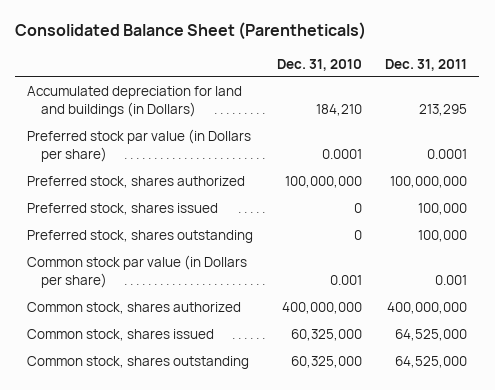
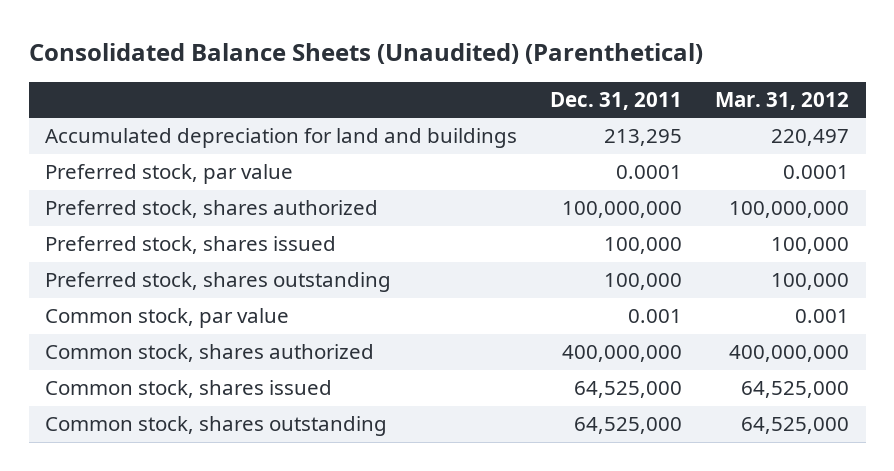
[15,22,367,41] Consolidated Balance Sheet (Parentheticals) -> [28,42,703,64] Consolidated Balance Sheets (Unaudited) (Parenthetical)
[276,58,362,71] Dec. 31, 2010 -> none
none -> [715,91,850,110] Mar. 31, 2012
[27,86,243,118] Accumulated depreciation for land and buildings (in Dollars) -> [45,128,518,149] Accumulated depreciation for land and buildings
[27,129,252,163] Preferred stock par value (in Dollars per share) -> [45,164,294,185] Preferred stock, par value
[27,255,248,289] Common stock par value (in Dollars per share) -> [45,308,290,329] Common stock, par value

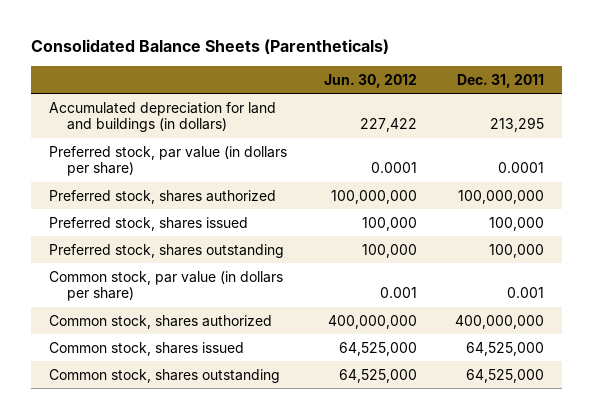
[28,42,703,64] Consolidated Balance Sheets (Unaudited) (Parenthetical) -> [30,39,389,55] Consolidated Balance Sheets (Parentheticals)
[715,91,850,110] Mar. 31, 2012 -> none
none -> [324,73,418,88] Jun. 30, 2012
[45,128,518,149] Accumulated depreciation for land and buildings -> [49,101,277,133] Accumulated depreciation for land and buildings (in dollars)
[45,164,294,185] Preferred stock, par value -> [49,145,288,177] Preferred stock, par value (in dollars per share)
[45,308,290,329] Common stock, par value -> [49,270,284,302] Common stock, par value (in dollars per share)

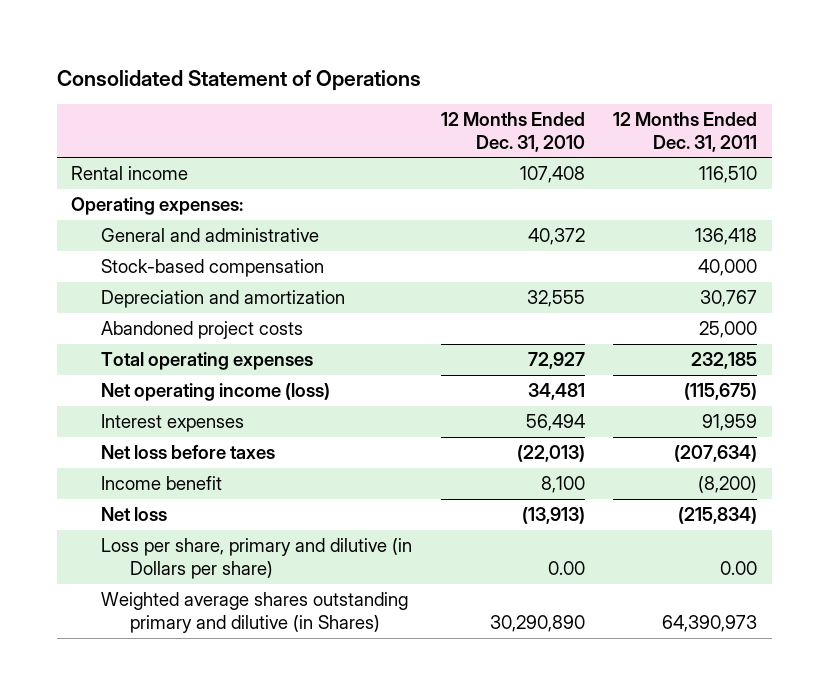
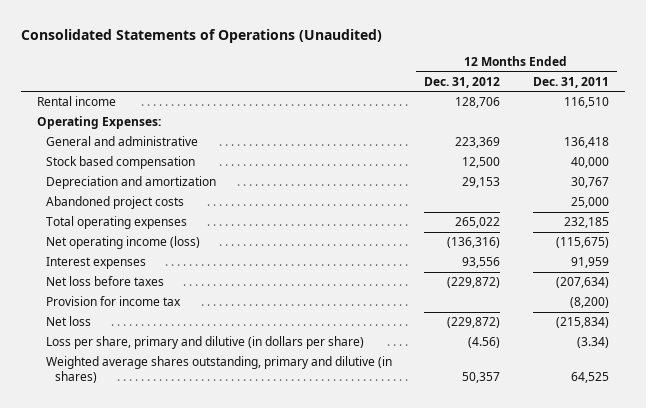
[57,69,422,91] Consolidated Statement of Operations -> [21,28,383,43] Consolidated Statements of Operations (Unaudited)
[440,111,585,152] 12 Months Ended Dec. 31, 2010 -> none
none -> [424,76,501,88] Dec. 31, 2012
[71,197,244,216] Operating expenses: -> [37,116,162,130] Operating Expenses:
[100,259,324,278] Stock-based compensation -> [45,156,195,170] Stock based compensation
[100,476,222,491] Income benefit -> [45,296,181,307] Provision for income tax
[100,538,412,579] Loss per share, primary and dilutive (in Dollars per share) -> [45,336,364,350] Loss per share, primary and dilutive (in dollars per share)
[720,560,758,575] 0.00 -> [576,337,609,349] (3.34)
[100,592,408,633] Weighted average shares outstanding primary and dilutive (in Shares) -> [45,356,392,384] Weighted average shares outstanding, primary and dilutive (in shares)
[662,614,758,632] 64,390,973 -> [570,372,609,384] 64,525

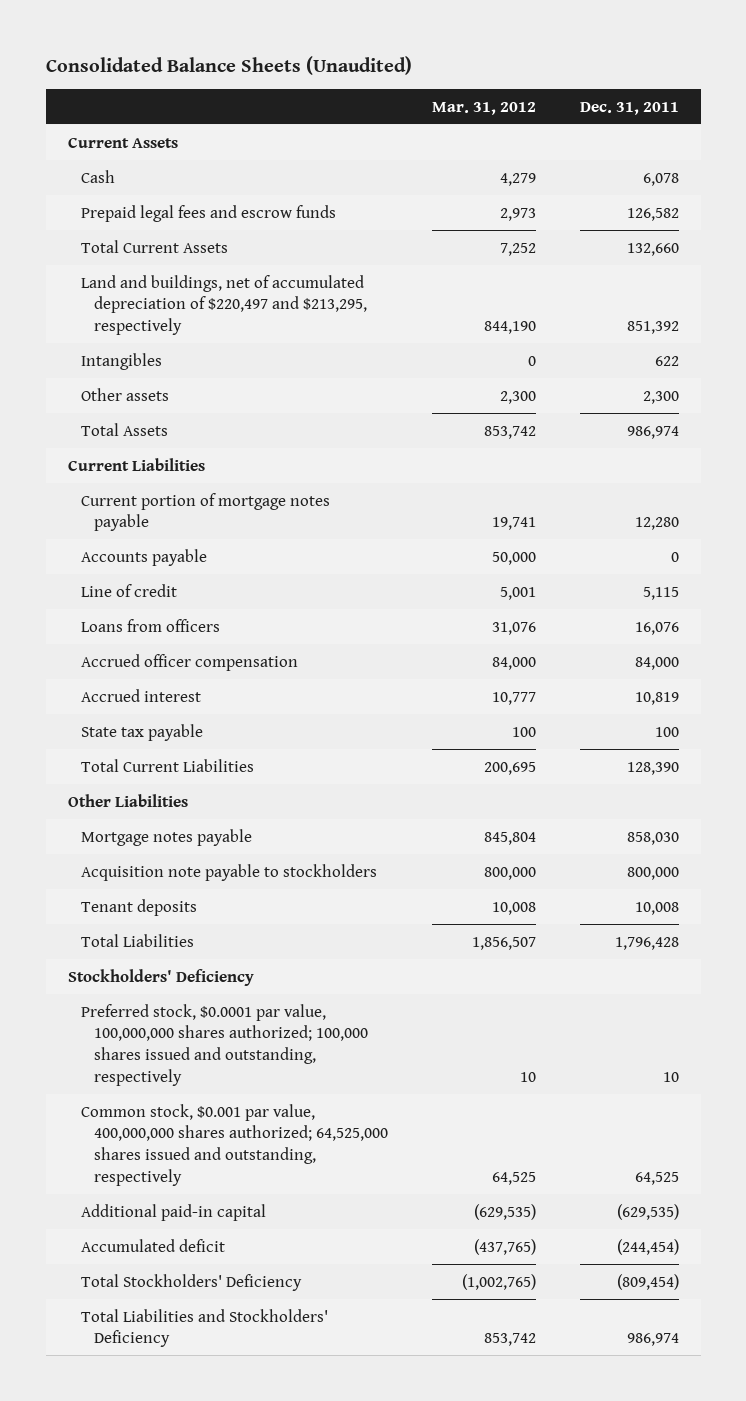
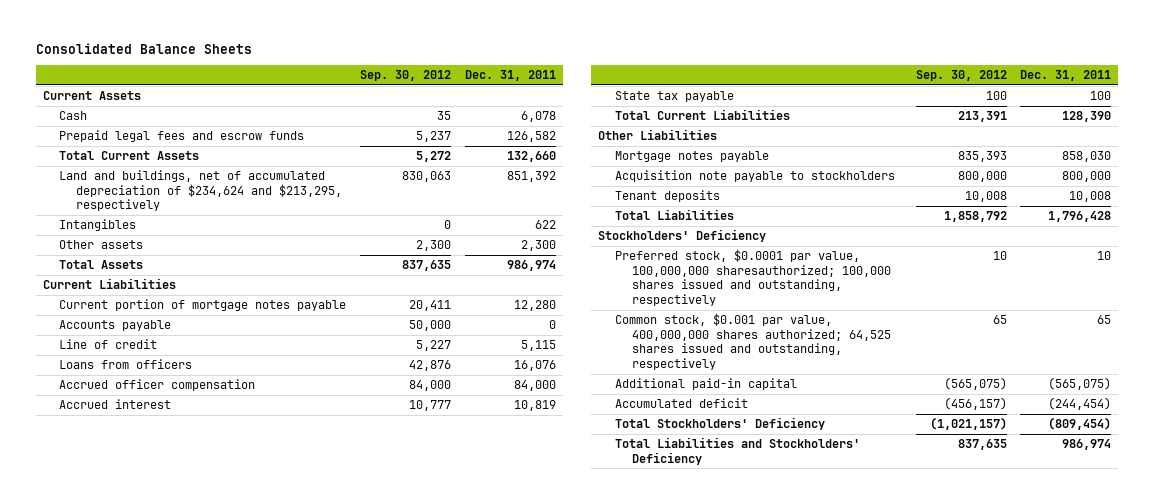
[45,55,412,75] Consolidated Balance Sheets (Unaudited) -> [35,42,252,54] Consolidated Balance Sheets
[432,101,537,115] Mar. 31, 2012 -> none
none -> [359,70,451,82] Sep. 30, 2012
[80,274,368,336] Land and buildings, net of accumulated depreciation of $220,497 and $213,295, respectively -> [59,170,342,212] Land and buildings, net of accumulated depreciation of $234,624 and $213,295, respectively
[80,1003,369,1087] Preferred stock, $0.0001 par value, 100,000,000 shares authorized; 100,000 shares issued and outstanding, respectively -> [614,249,891,307] Preferred stock, $0.0001 par value, 100,000,000 sharesauthorized; 100,000 shares issued and outstanding, respectively
[80,1103,389,1187] Common stock, $0.001 par value, 400,000,000 shares authorized; 64,525,000 shares issued and outstanding, respectively -> [614,313,891,371] Common stock, $0.001 par value, 400,000,000 shares authorized; 64,525 shares issued and outstanding, respectively
[634,1172,679,1186] 64,525 -> [1097,315,1112,325] 65
[616,1203,679,1220] (629,535) -> [1048,377,1112,391] (565,075)

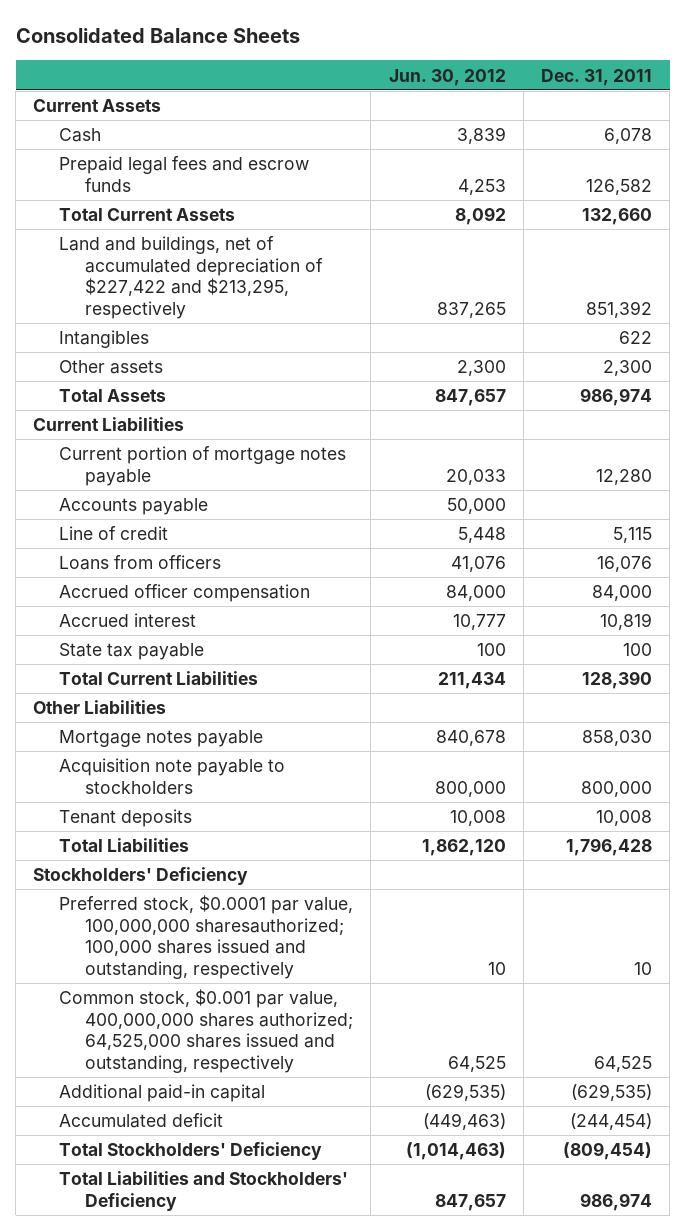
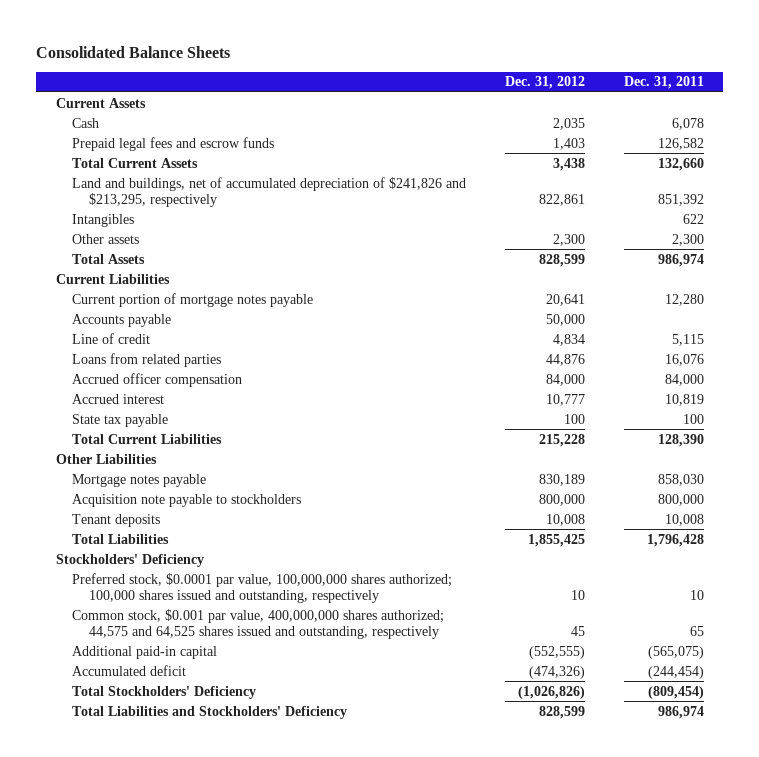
[388,68,506,86] Jun. 30, 2012 -> none
none -> [505,76,586,90] Dec. 31, 2012
[59,236,323,319] Land and buildings, net of accumulated depreciation of $227,422 and $213,295, respectively -> [72,176,467,207] Land and buildings, net of accumulated depreciation of $241,826 and $213,295, respectively
[59,555,222,571] Loans from officers -> [72,352,222,367] Loans from related parties
[59,895,354,979] Preferred stock, $0.0001 par value, 100,000,000 sharesauthorized; 100,000 shares issued and outstanding, respectively -> [72,572,453,603] Preferred stock, $0.0001 par value, 100,000,000 shares authorized; 100,000 shares issued and outstanding, respectively
[59,989,353,1073] Common stock, $0.001 par value, 400,000,000 shares authorized; 64,525,000 shares issued and outstanding, respectively -> [72,608,445,639] Common stock, $0.001 par value, 400,000,000 shares authorized; 44,575 and 64,525 shares issued and outstanding, respectively
[593,1055,652,1072] 64,525 -> [689,625,704,636] 65
[570,1084,652,1102] (629,535) -> [647,645,704,659] (565,075)

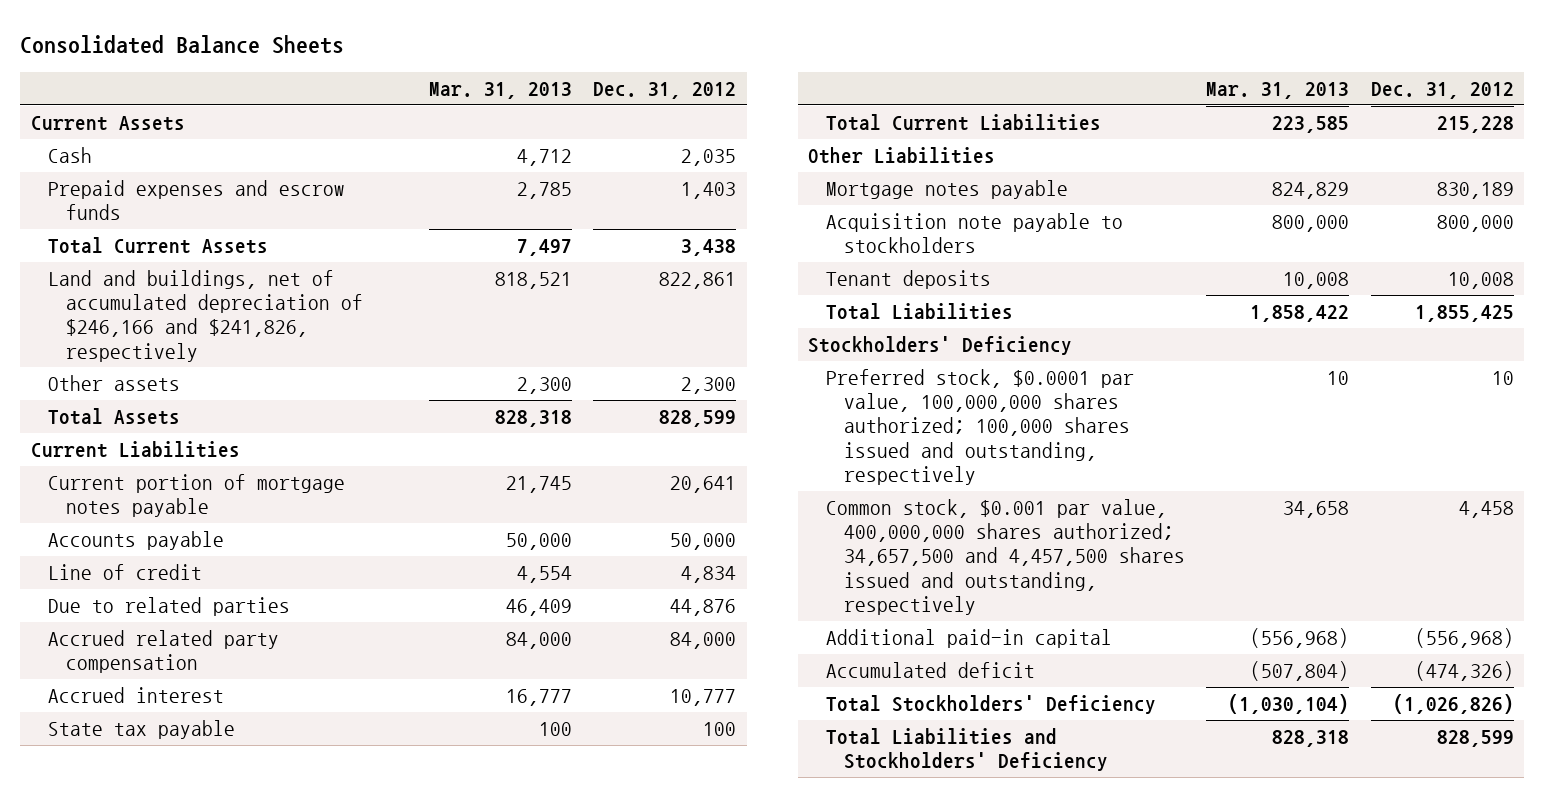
[623,76,704,90] Dec. 31, 2011 -> none
none -> [428,82,572,100] Mar. 31, 2013
[72,136,275,151] Prepaid legal fees and escrow funds -> [48,179,346,221] Prepaid expenses and escrow funds
[72,213,135,227] Intangibles -> none
[72,176,467,207] Land and buildings, net of accumulated depreciation of $241,826 and $213,295, respectively -> [48,269,364,362] Land and buildings, net of accumulated depreciation of $246,166 and $241,826, respectively
[72,352,222,367] Loans from related parties -> [48,596,291,616] Due to related parties
[72,372,243,387] Accrued officer compensation -> [48,629,280,674] Accrued related party compensation
[72,608,445,639] Common stock, $0.001 par value, 400,000,000 shares authorized; 44,575 and 64,525 shares issued and outstanding, respectively -> [826,498,1185,615] Common stock, $0.001 par value, 400,000,000 shares authorized; 34,657,500 and 4,457,500 shares issued and outstanding, respectively
[571,625,586,636] 45 -> [1458,500,1514,518] 4,458
[529,645,586,659] (552,555) -> [1414,627,1514,648] (556,968)

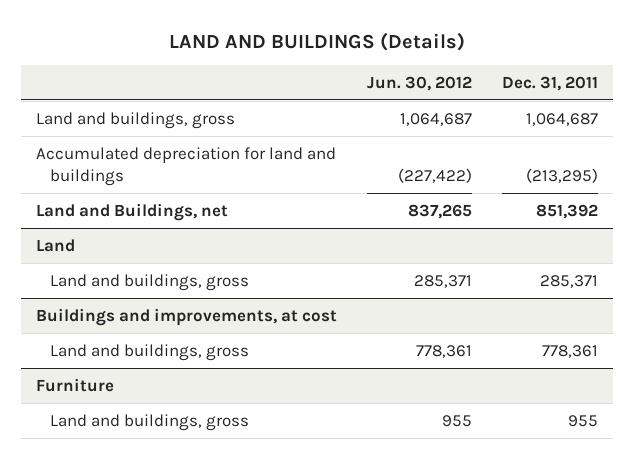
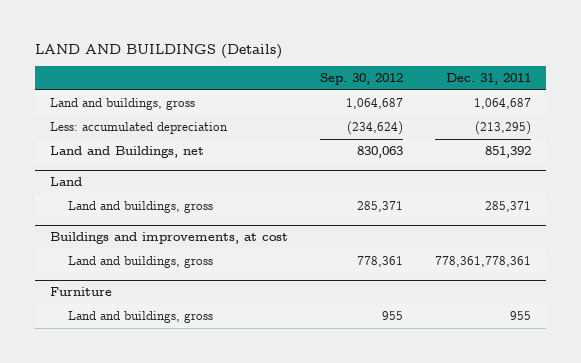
[367,75,473,91] Jun. 30, 2012 -> none
none -> [320,73,404,86] Sep. 30, 2012
[36,146,337,186] Accumulated depreciation for land and buildings -> [50,122,229,135] Less: accumulated depreciation
[542,344,599,358] 778,361 -> [434,256,531,268] 778,361,778,361

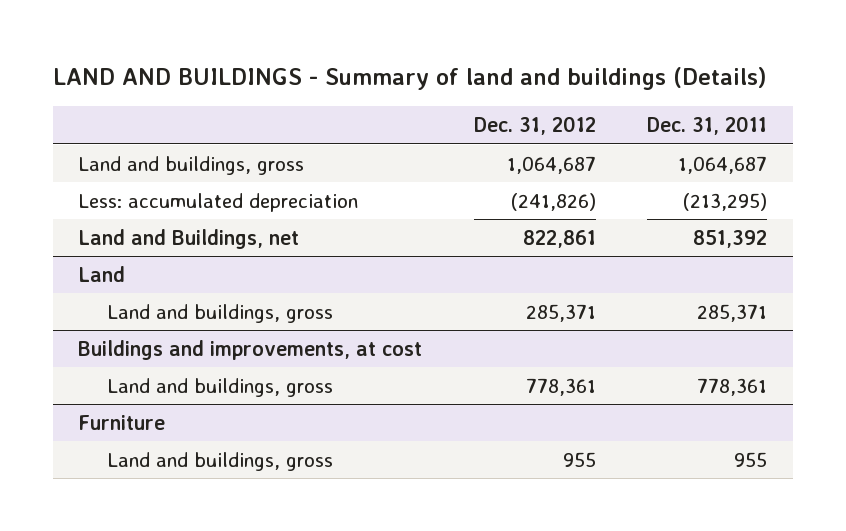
[34,43,282,59] LAND AND BUILDINGS (Details) -> [52,67,767,91] LAND AND BUILDINGS - Summary of land and buildings (Details)
[320,73,404,86] Sep. 30, 2012 -> none
none -> [473,115,596,135] Dec. 31, 2012
[434,256,531,268] 778,361,778,361 -> [697,377,768,396] 778,361

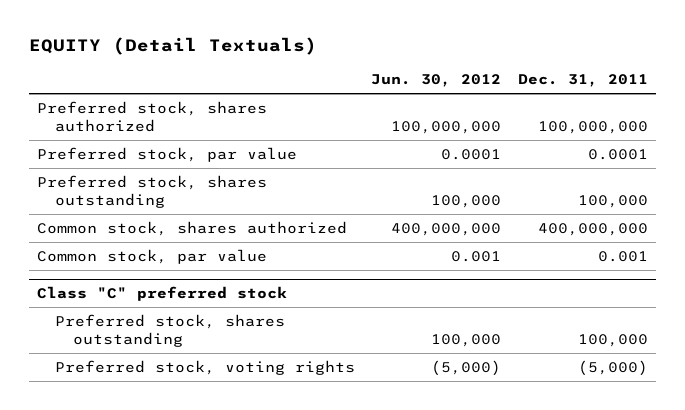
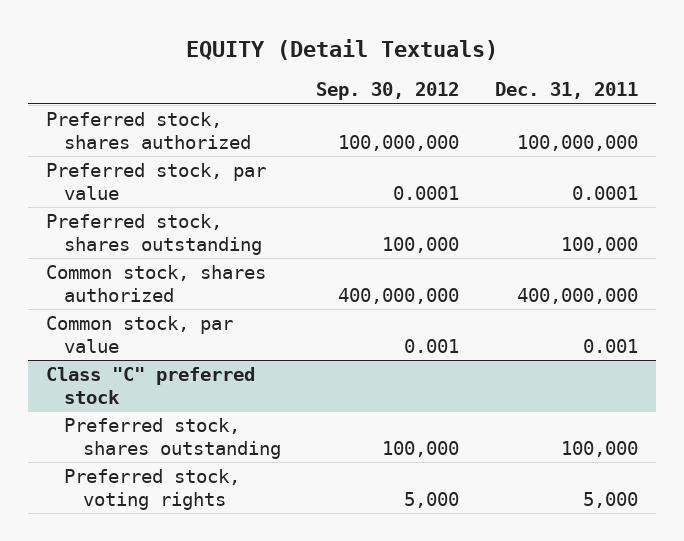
[371,74,502,88] Jun. 30, 2012 -> none
none -> [316,82,460,101] Sep. 30, 2012
[577,359,648,376] (5,000) -> [583,492,639,509] 5,000

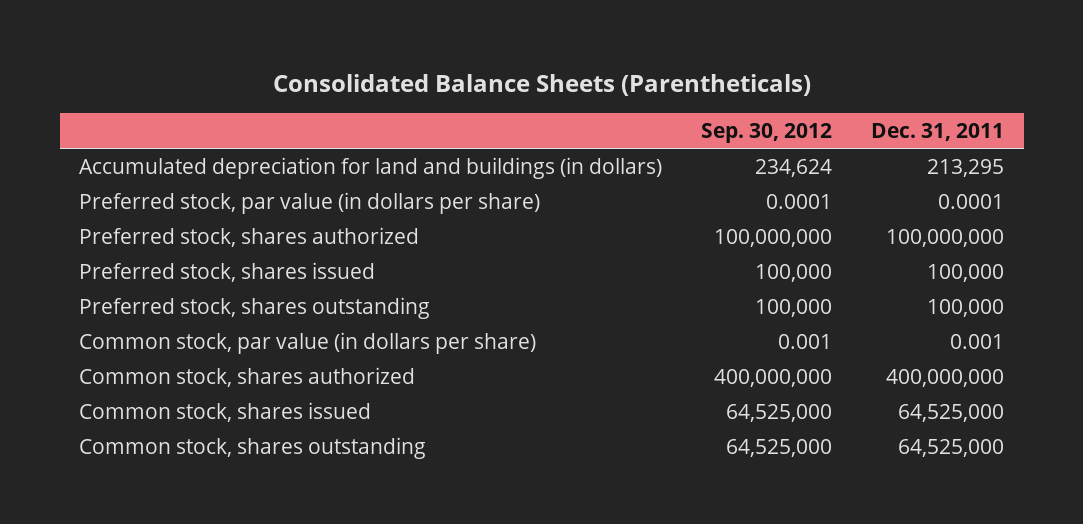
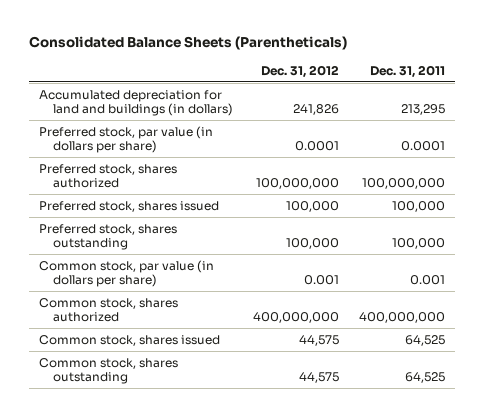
[701,123,833,144] Sep. 30, 2012 -> none
none -> [261,64,340,78] Dec. 31, 2012
[898,403,1005,422] 64,525,000 -> [405,334,446,346] 64,525
[898,438,1005,457] 64,525,000 -> [405,372,446,384] 64,525

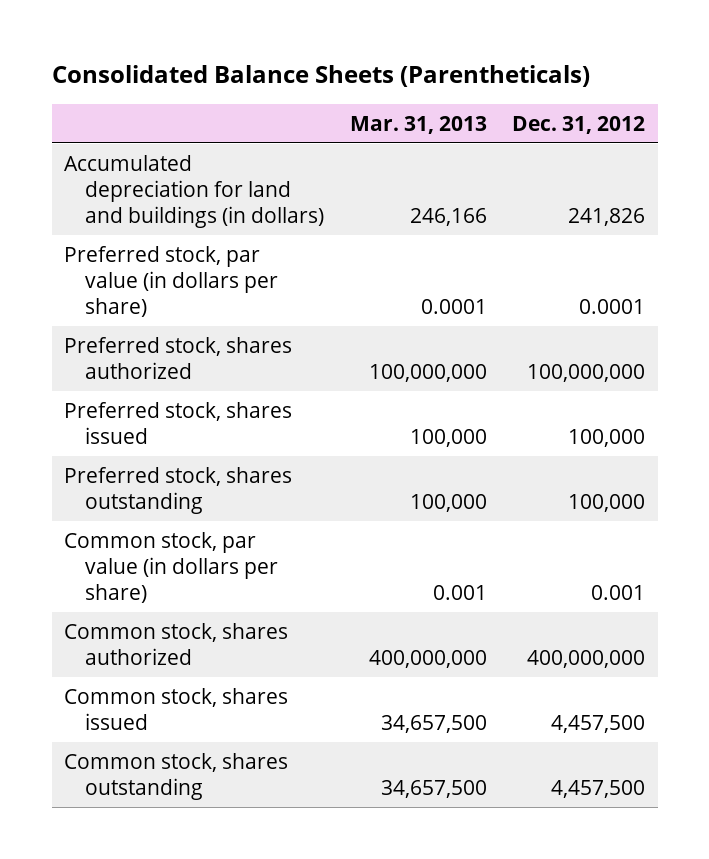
[370,64,446,78] Dec. 31, 2011 -> none
none -> [349,115,487,134] Mar. 31, 2013
[299,334,340,346] 44,575 -> [550,714,645,733] 4,457,500
[299,372,340,384] 44,575 -> [550,779,645,798] 4,457,500

